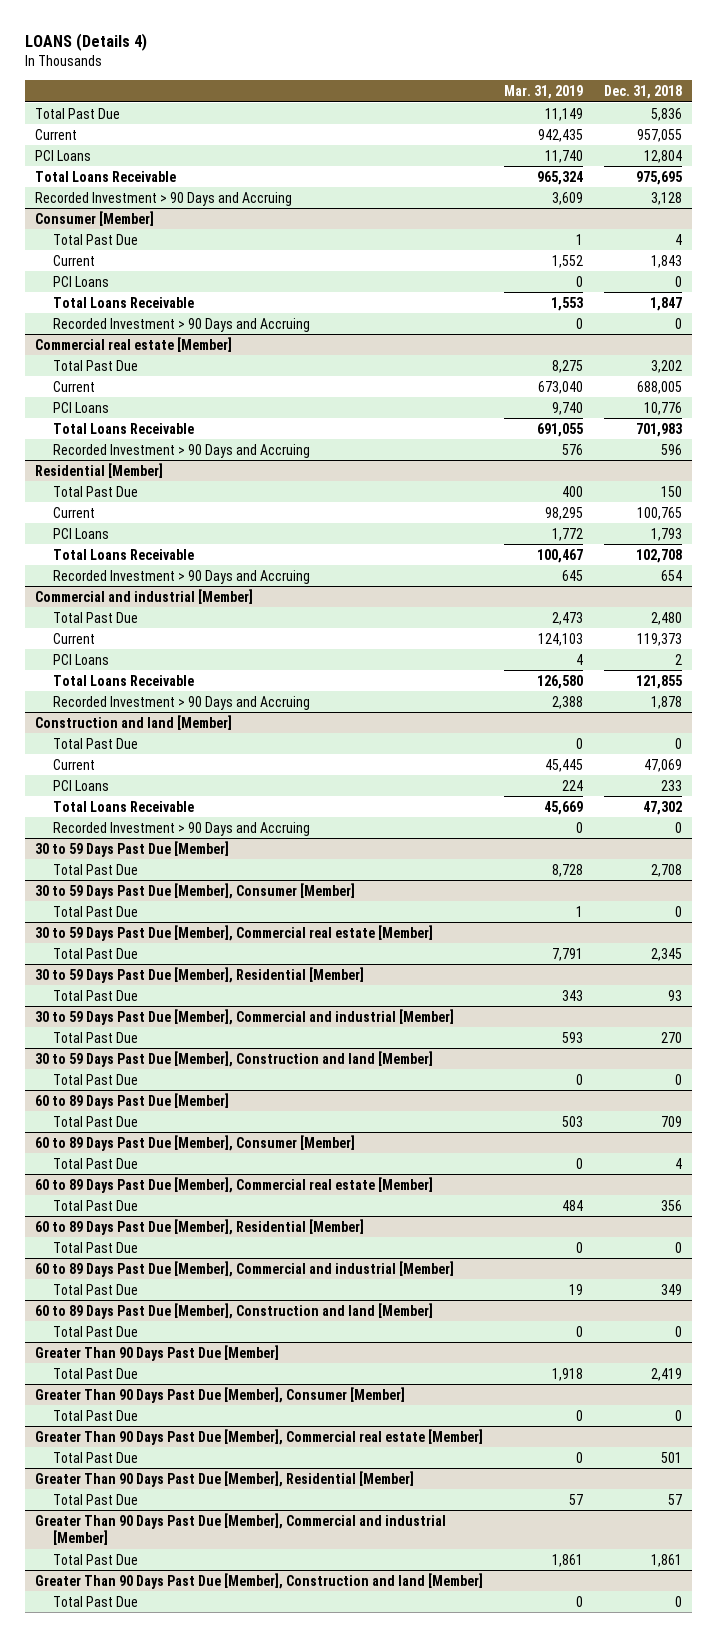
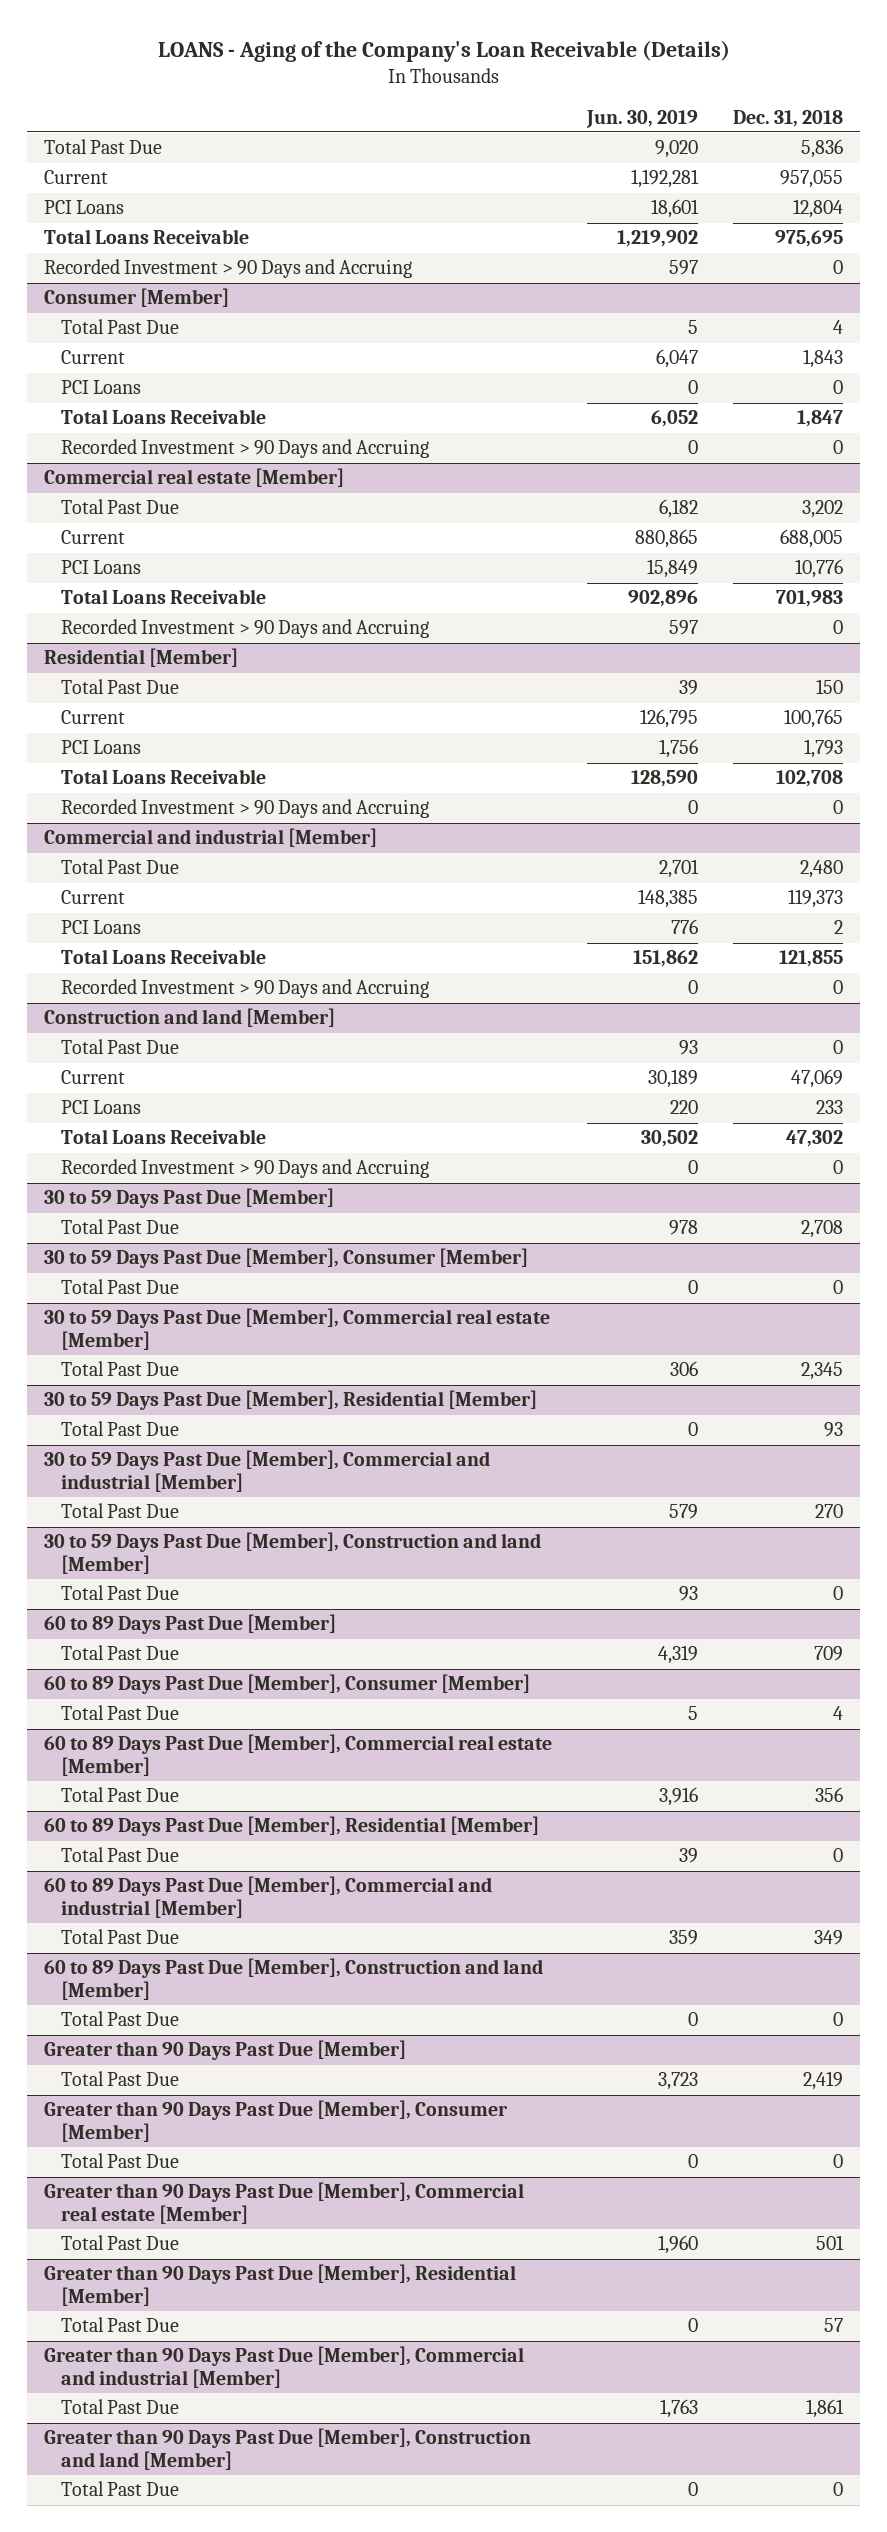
[25,32,148,51] LOANS (Details 4) -> [157,39,730,62] LOANS - Aging of the Company's Loan Receivable (Details)
[503,84,583,99] Mar. 31, 2019 -> none
none -> [586,109,699,128] Jun. 30, 2019
[650,191,682,205] 3,128 -> [832,260,843,275] 0
[660,443,682,455] 596 -> [832,620,843,635] 0
[660,569,682,581] 654 -> [832,800,843,815] 0
[650,695,682,709] 1,878 -> [832,980,843,995] 0
[35,1344,280,1361] Greater Than 90 Days Past Due [Member] -> [44,2040,407,2061] Greater than 90 Days Past Due [Member]
[35,1386,406,1403] Greater Than 90 Days Past Due [Member], Consumer [Member] -> [44,2100,509,2143] Greater than 90 Days Past Due [Member], Consumer [Member]
[35,1428,484,1445] Greater Than 90 Days Past Due [Member], Commercial real estate [Member] -> [44,2182,525,2225] Greater than 90 Days Past Due [Member], Commercial real estate [Member]
[35,1470,415,1487] Greater Than 90 Days Past Due [Member], Residential [Member] -> [44,2264,517,2307] Greater than 90 Days Past Due [Member], Residential [Member]
[35,1512,447,1546] Greater Than 90 Days Past Due [Member], Commercial and industrial [Member] -> [44,2346,525,2389] Greater than 90 Days Past Due [Member], Commercial and industrial [Member]
[35,1572,484,1589] Greater Than 90 Days Past Due [Member], Construction and land [Member] -> [44,2428,532,2471] Greater than 90 Days Past Due [Member], Construction and land [Member]

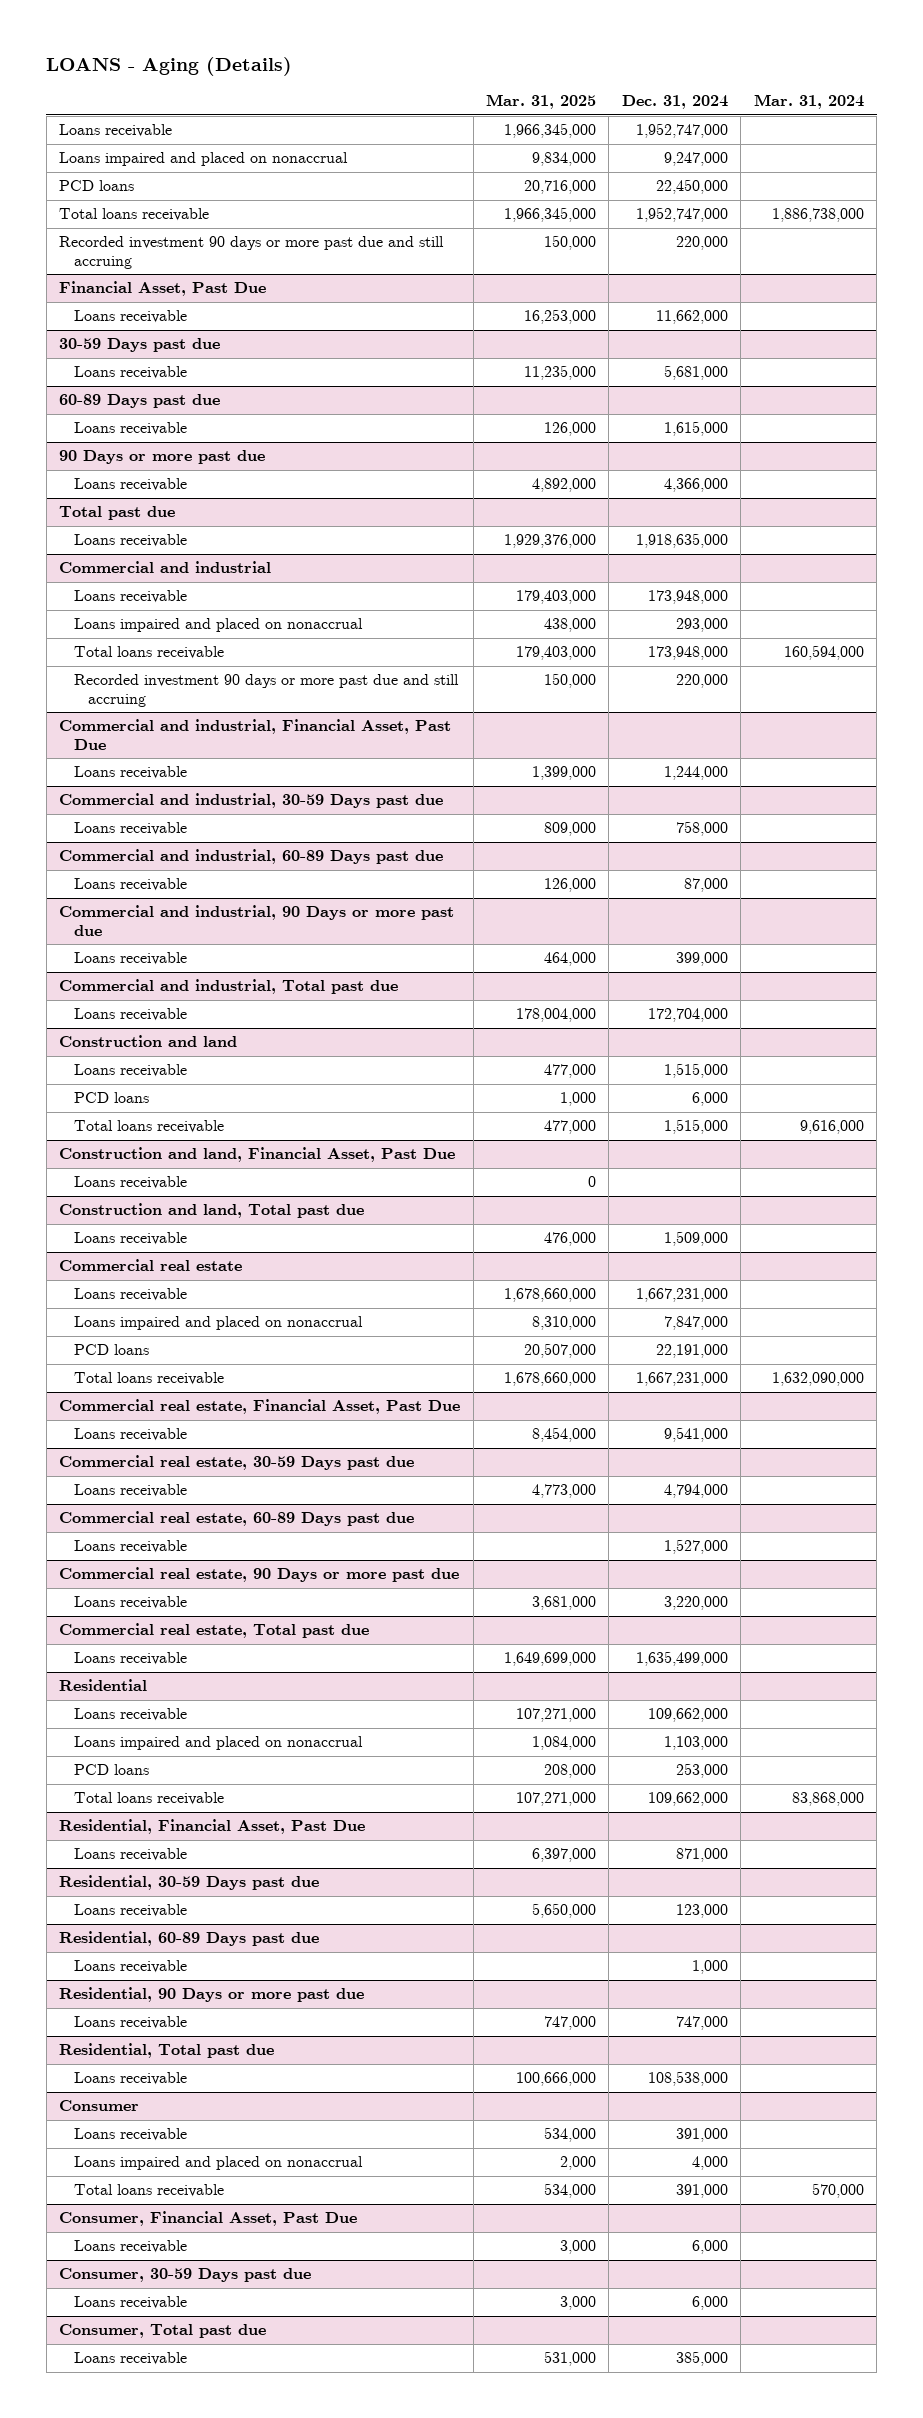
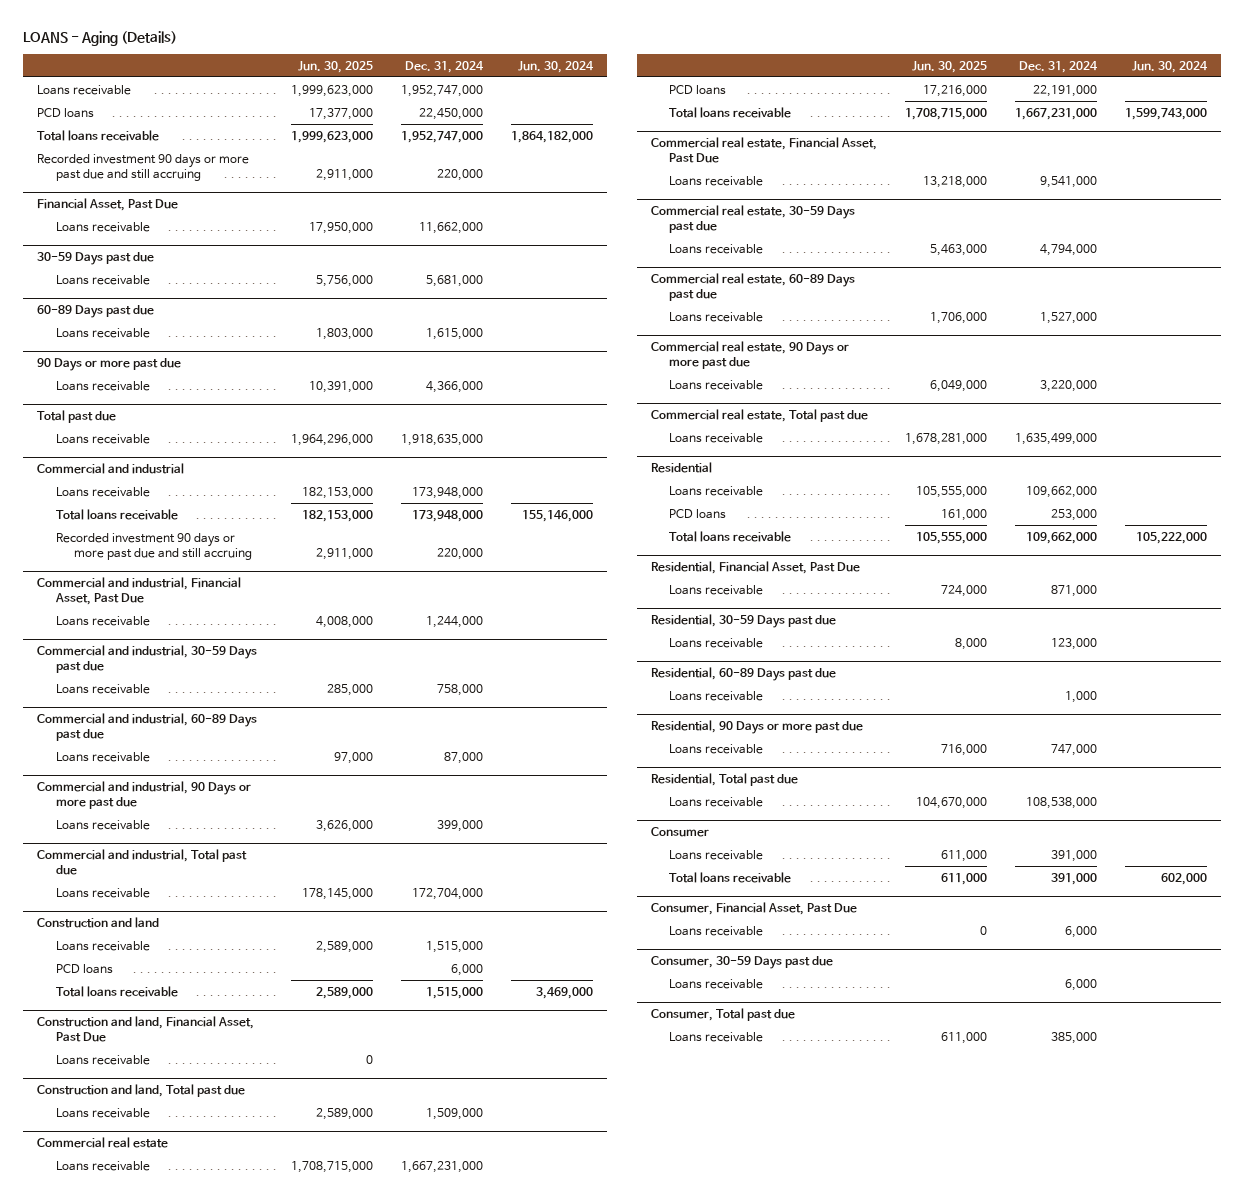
[486,94,597,110] Mar. 31, 2025 -> none
[753,94,864,110] Mar. 31, 2024 -> none
none -> [298,60,374,73] Jun. 30, 2025
none -> [518,60,595,73] Jun. 30, 2024
[59,152,349,167] Loans impaired and placed on nonaccrual -> none
[73,618,363,633] Loans impaired and placed on nonaccrual -> none
[73,1316,363,1331] Loans impaired and placed on nonaccrual -> none
[73,1736,363,1751] Loans impaired and placed on nonaccrual -> none
[73,2156,363,2171] Loans impaired and placed on nonaccrual -> none

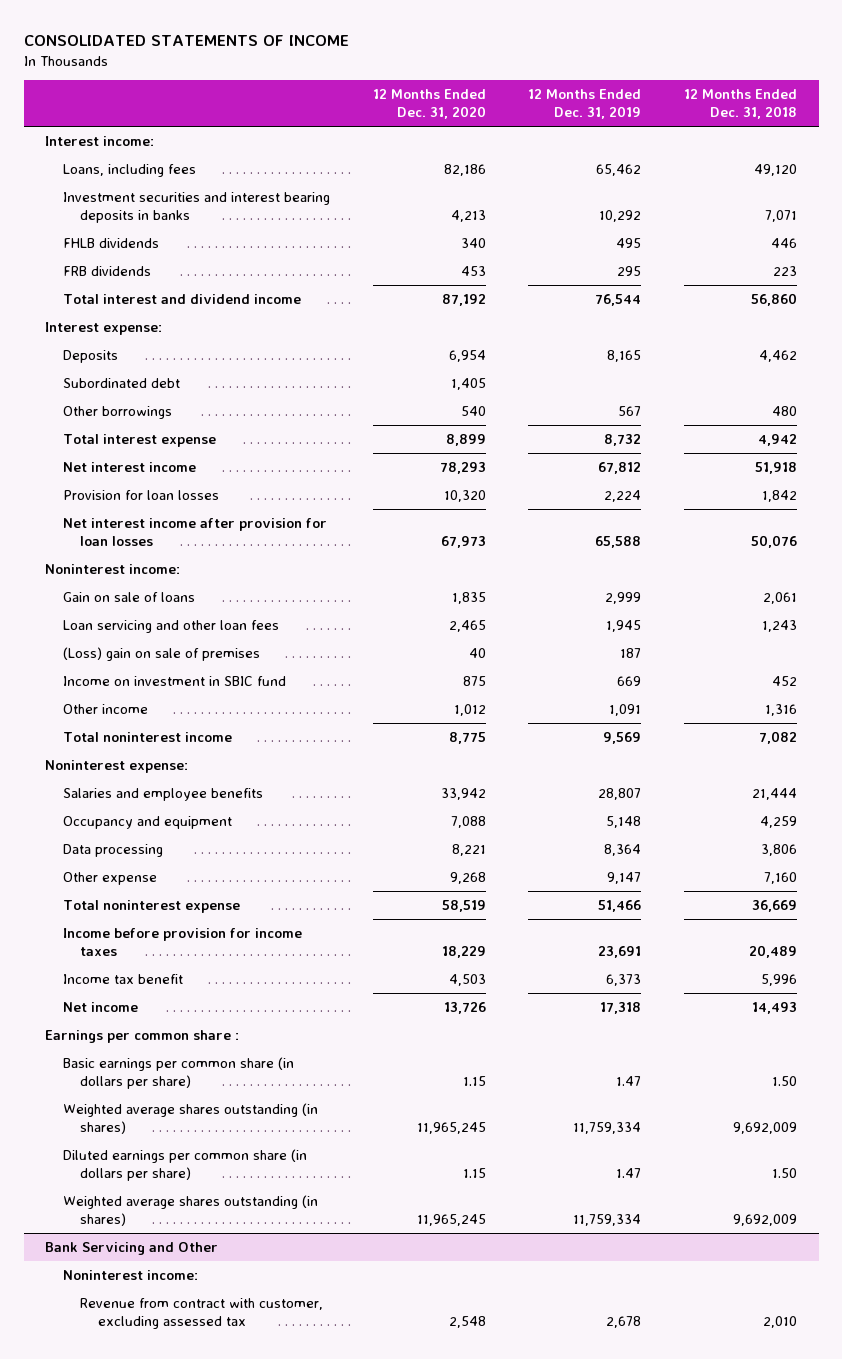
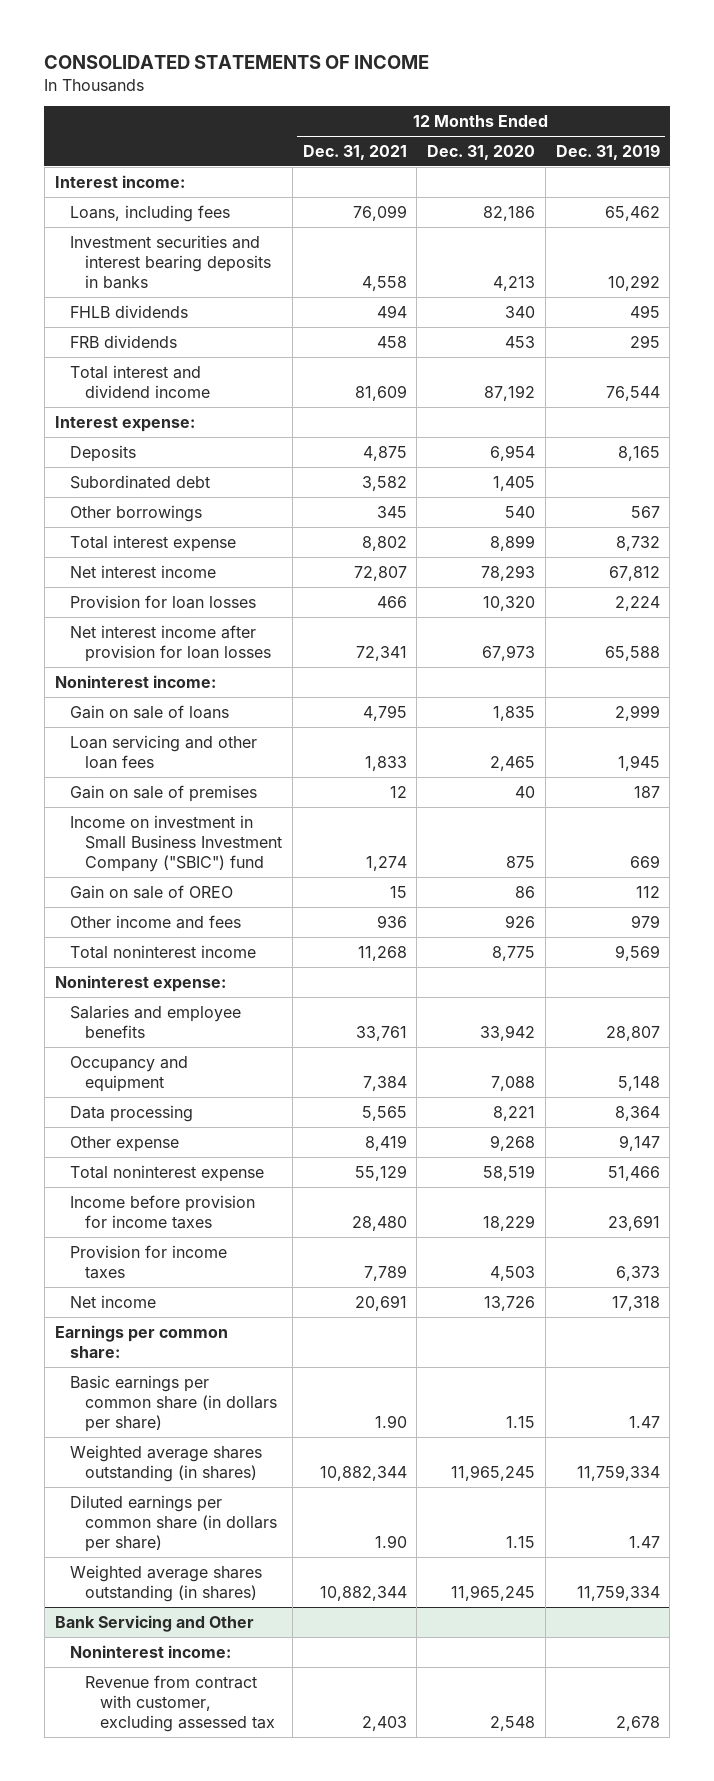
[684,89,798,120] 12 Months Ended Dec. 31, 2018 -> none
none -> [302,144,407,160] Dec. 31, 2021
[62,646,260,661] (Loss) gain on sale of premises -> [69,784,257,802] Gain on sale of premises
[62,675,286,686] Income on investment in SBIC fund -> [69,814,283,873] Income on investment in Small Business Investment Company ("SBIC") fund
none -> [69,884,233,899] Gain on sale of OREO
[62,703,148,714] Other income -> [69,914,241,929] Other income and fees
[453,703,486,716] 1,012 -> [505,914,536,928] 926
[609,703,642,716] 1,091 -> [630,914,660,928] 979
[62,973,183,984] Income tax benefit -> [69,1244,227,1279] Provision for income taxes
[44,1029,239,1043] Earnings per common share : -> [54,1324,228,1358] Earnings per common share:

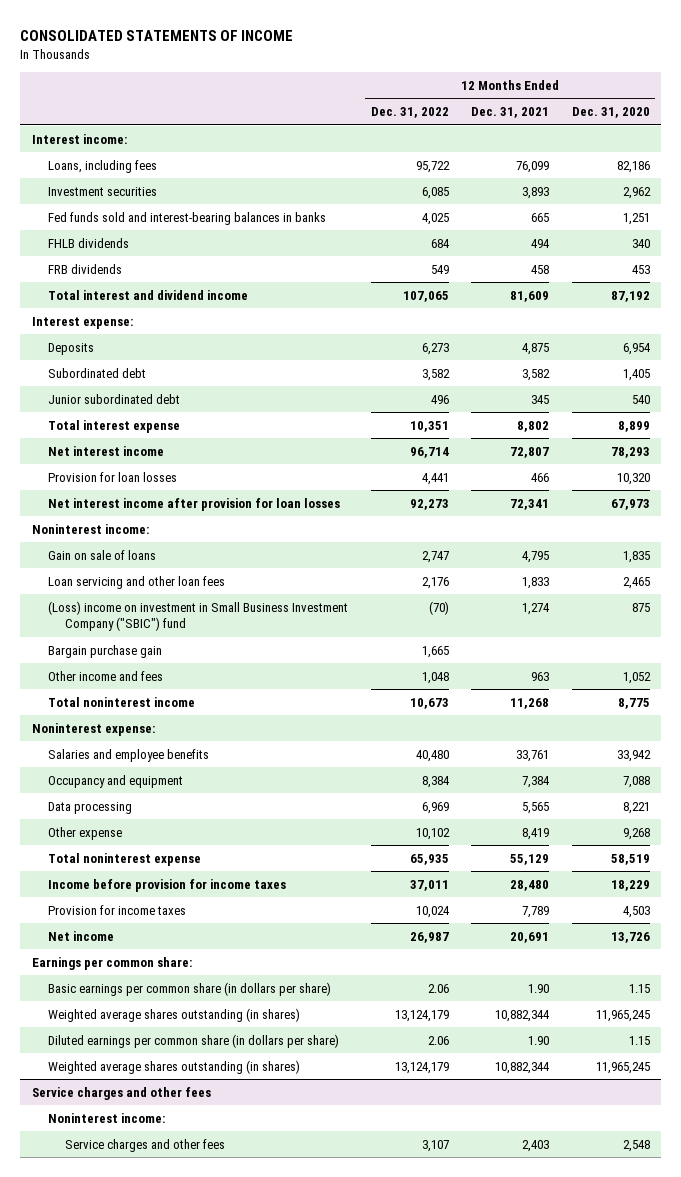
[555,143,660,160] Dec. 31, 2019 -> none
none -> [370,107,449,119] Dec. 31, 2022
none -> [48,186,158,196] Investment securities
[69,234,272,290] Investment securities and interest bearing deposits in banks -> [48,211,327,225] Fed funds sold and interest-bearing balances in banks
[361,276,407,292] 4,558 -> [531,212,550,222] 665
[493,276,536,292] 4,213 -> [622,212,650,225] 1,251
[69,504,202,522] Other borrowings -> [48,393,181,404] Junior subordinated debt
[69,784,257,802] Gain on sale of premises -> none
[69,884,233,899] Gain on sale of OREO -> none
[69,814,283,873] Income on investment in Small Business Investment Company ("SBIC") fund -> [48,600,349,632] (Loss) income on investment in Small Business Investment Company ("SBIC") fund
none -> [48,644,163,658] Bargain purchase gain
[376,914,407,928] 936 -> [531,671,550,681] 963
[505,914,536,928] 926 -> [622,671,651,684] 1,052
[54,1614,254,1632] Bank Servicing and Other -> [31,1086,211,1100] Service charges and other fees
[85,1674,276,1733] Revenue from contract with customer, excluding assessed tax -> [65,1138,226,1152] Service charges and other fees

